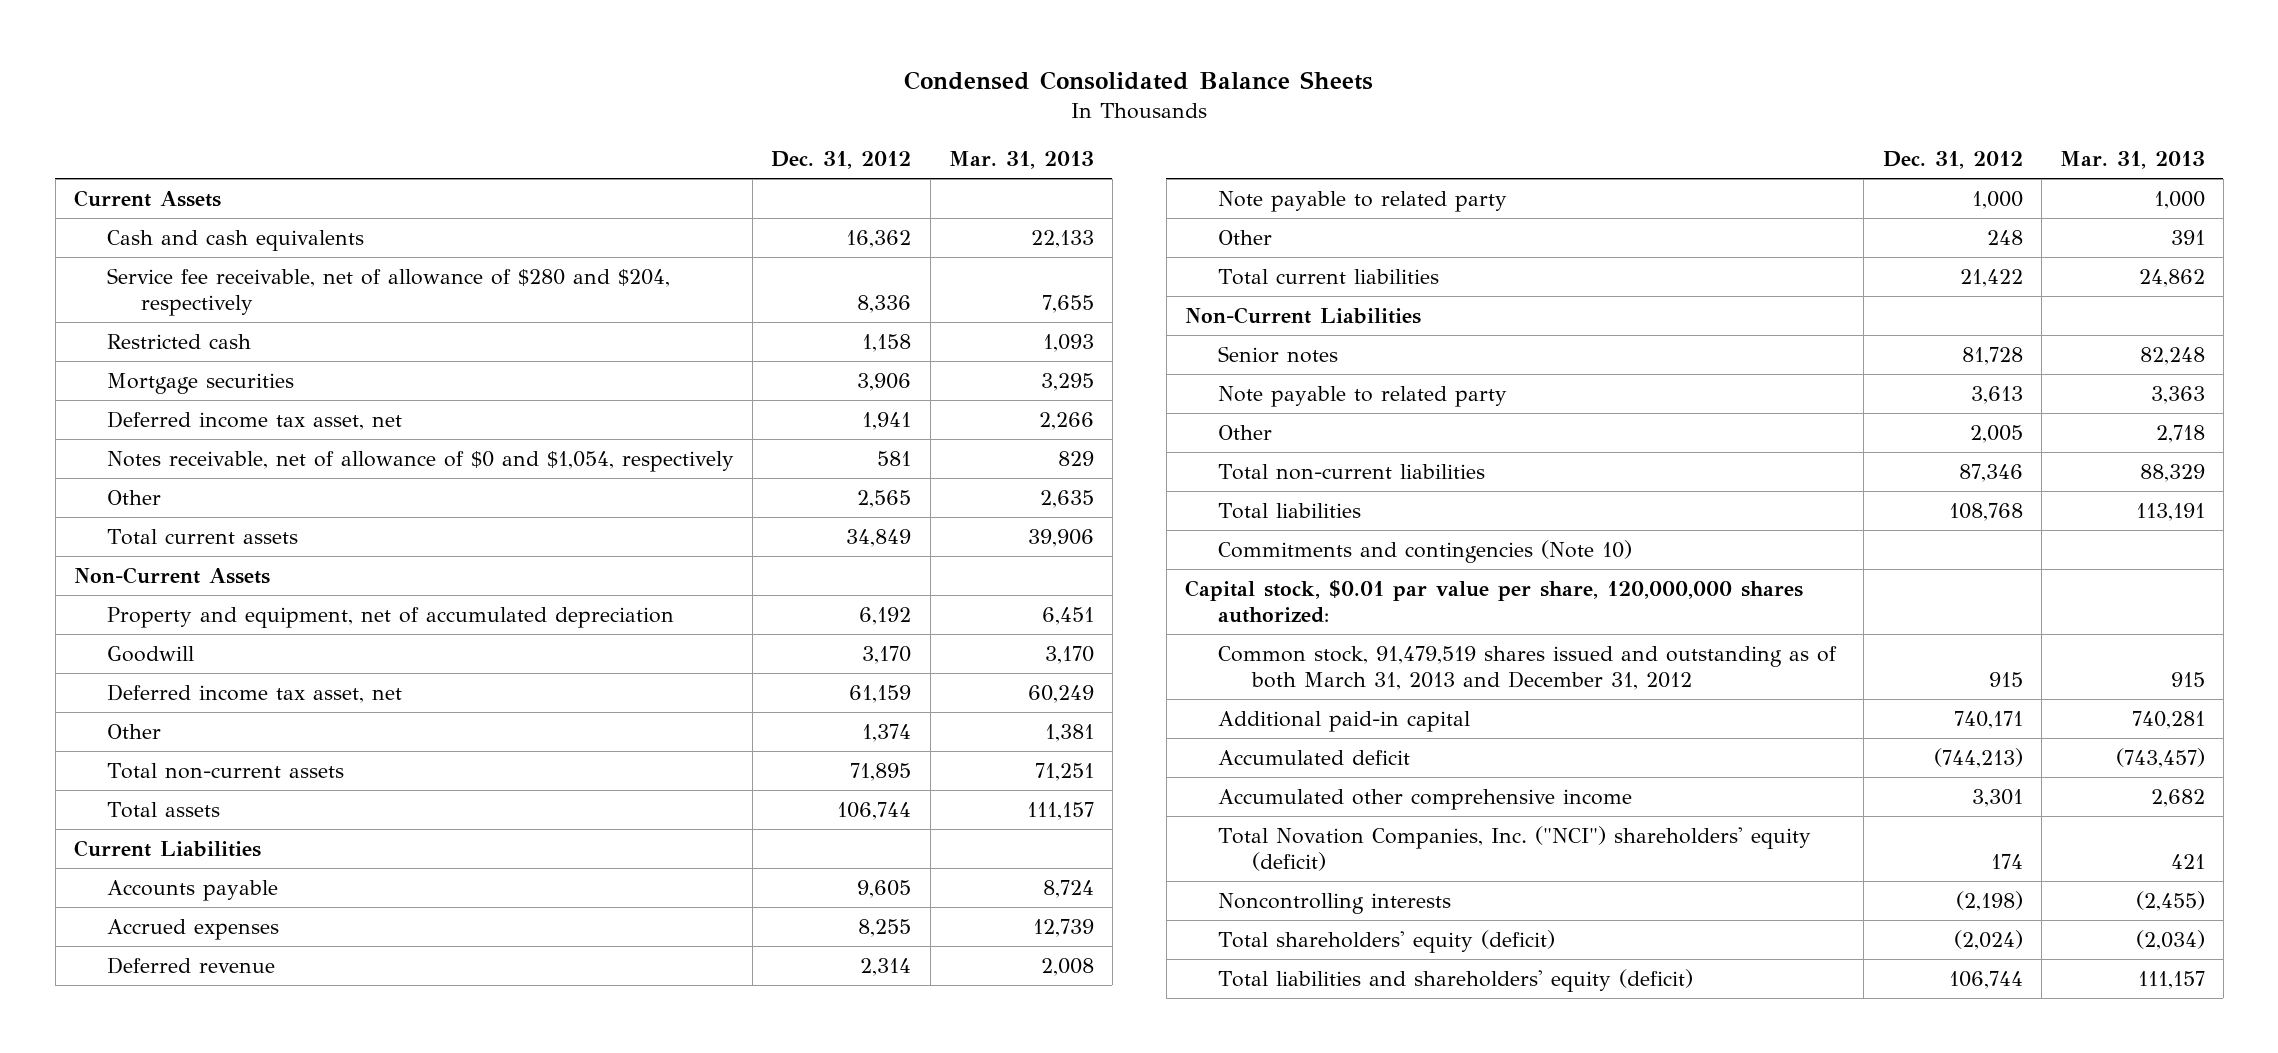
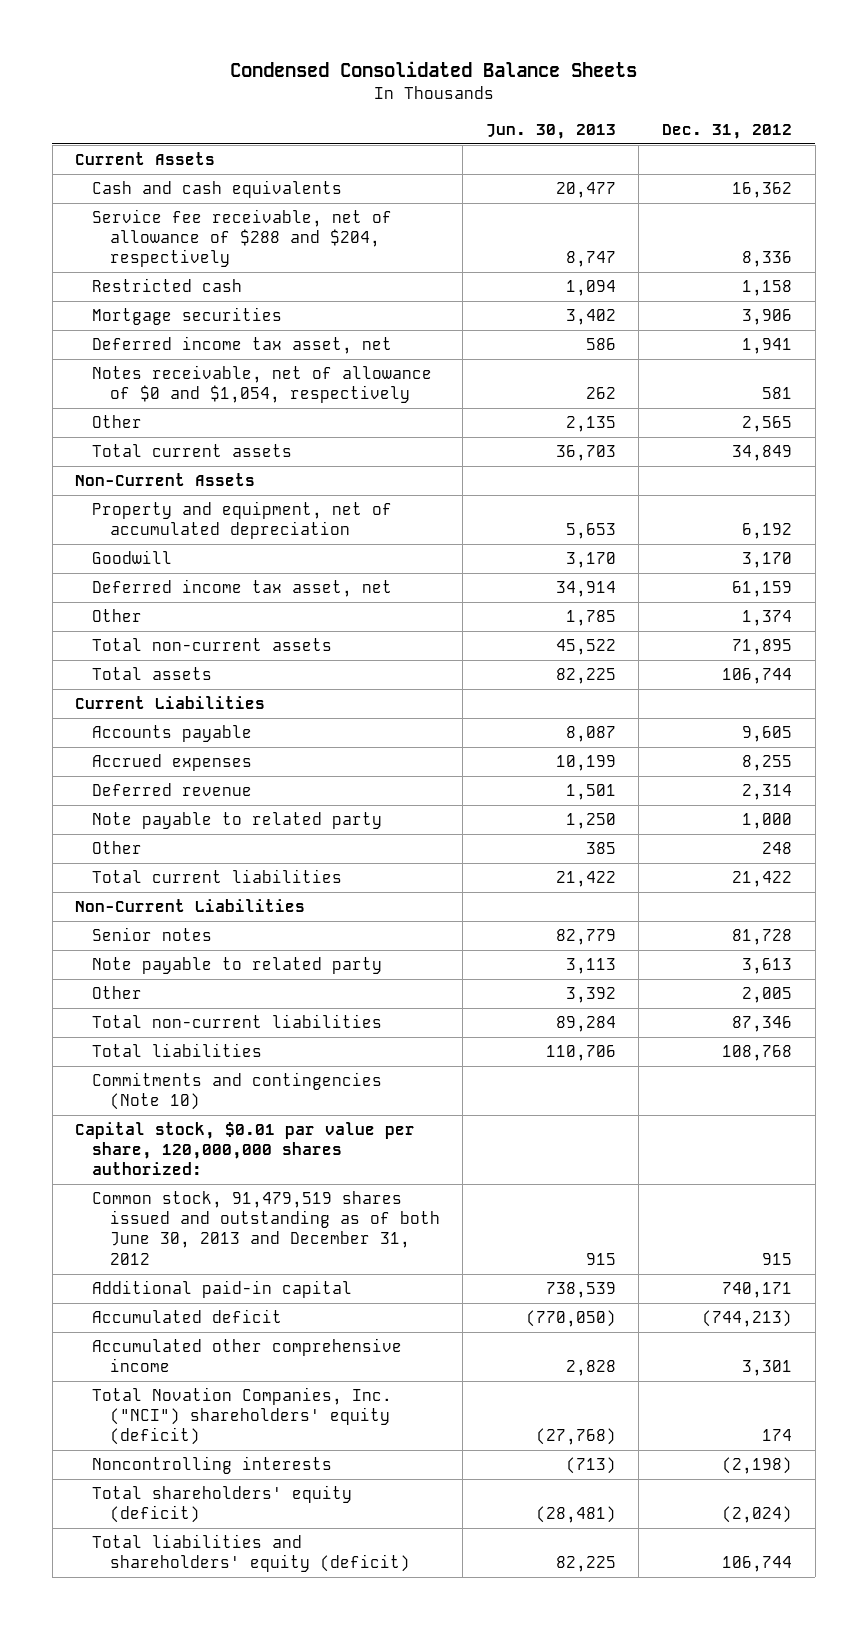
[948,151,1094,170] Mar. 31, 2013 -> none
none -> [485,123,616,139] Jun. 30, 2013
[107,267,671,317] Service fee receivable, net of allowance of $280 and $204, respectively -> [92,209,393,268] Service fee receivable, net of allowance of $288 and $204, respectively
[1218,645,1838,691] Common stock, 91,479,519 shares issued and outstanding as of both March 31, 2013 and December 31, 2012 -> [92,1191,440,1265] Common stock, 91,479,519 shares issued and outstanding as of both June 30, 2013 and December 31, 2012

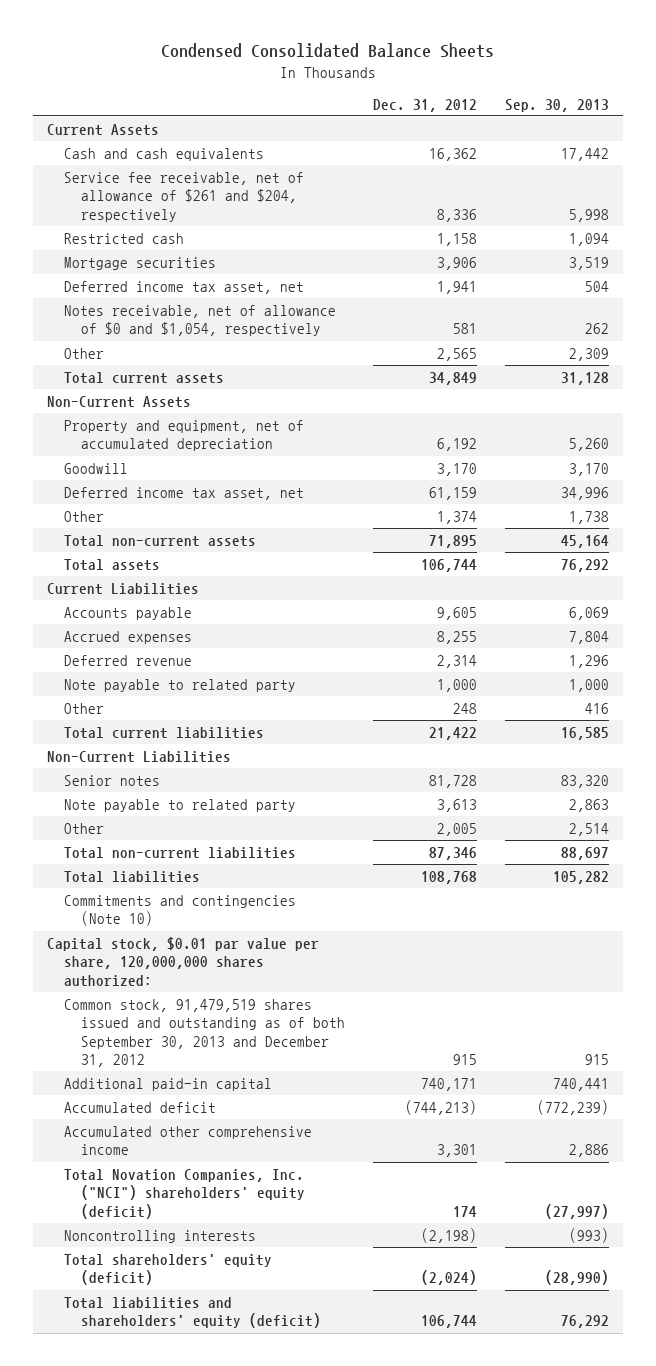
[485,123,616,139] Jun. 30, 2013 -> none
none -> [505,98,610,112] Sep. 30, 2013
[92,209,393,268] Service fee receivable, net of allowance of $288 and $204, respectively -> [64,171,305,222] Service fee receivable, net of allowance of $261 and $204, respectively
[92,1191,440,1265] Common stock, 91,479,519 shares issued and outstanding as of both June 30, 2013 and December 31, 2012 -> [64,998,346,1068] Common stock, 91,479,519 shares issued and outstanding as of both September 30, 2013 and December 31, 2012

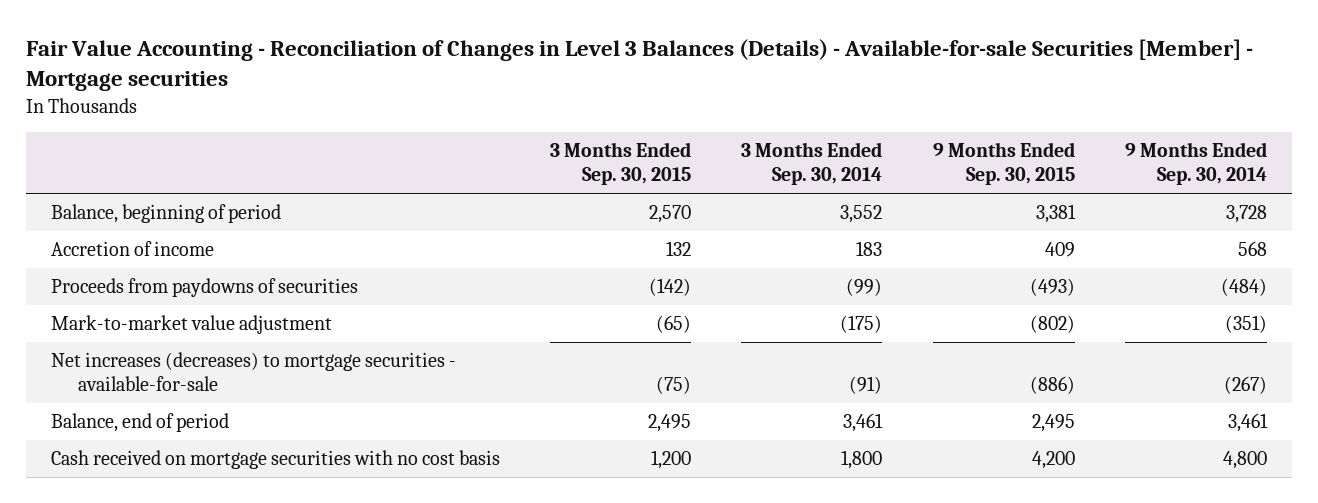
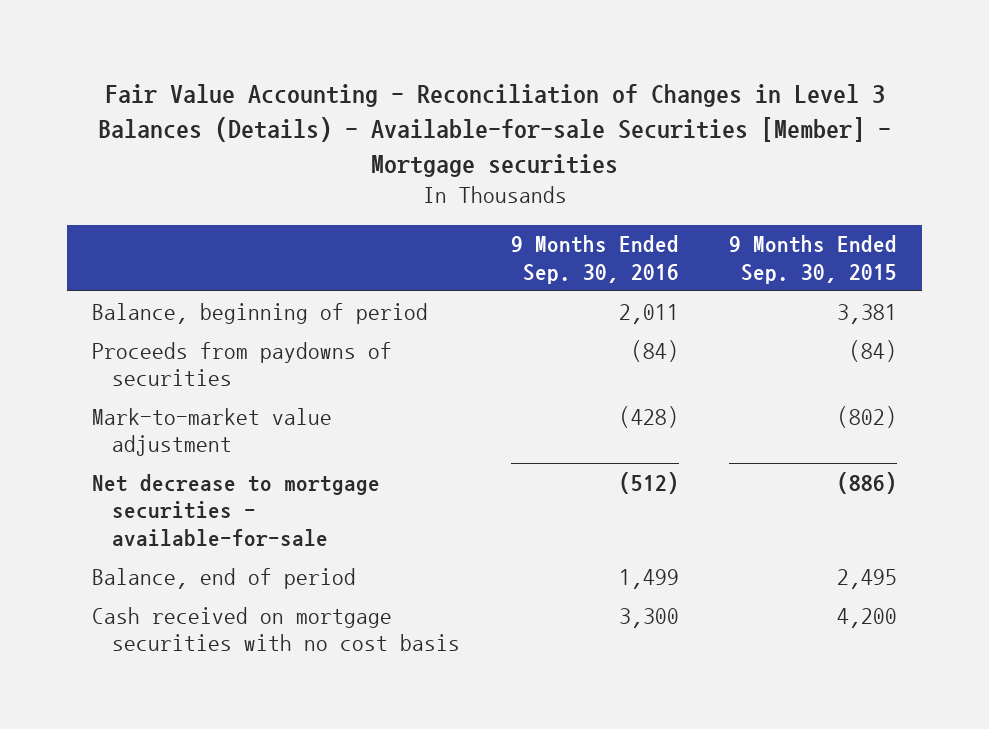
[550,142,692,186] 3 Months Ended Sep. 30, 2015 -> none
[741,142,883,186] 3 Months Ended Sep. 30, 2014 -> none
[1124,142,1267,186] 9 Months Ended Sep. 30, 2014 -> none
none -> [510,235,679,284] 9 Months Ended Sep. 30, 2016
[51,241,215,257] Accretion of income -> none
[1029,278,1075,297] (493) -> [848,339,897,362] (84)
[51,352,457,392] Net increases (decreases) to mortgage securities - available-for-sale -> [92,473,381,546] Net decrease to mortgage securities - available-for-sale

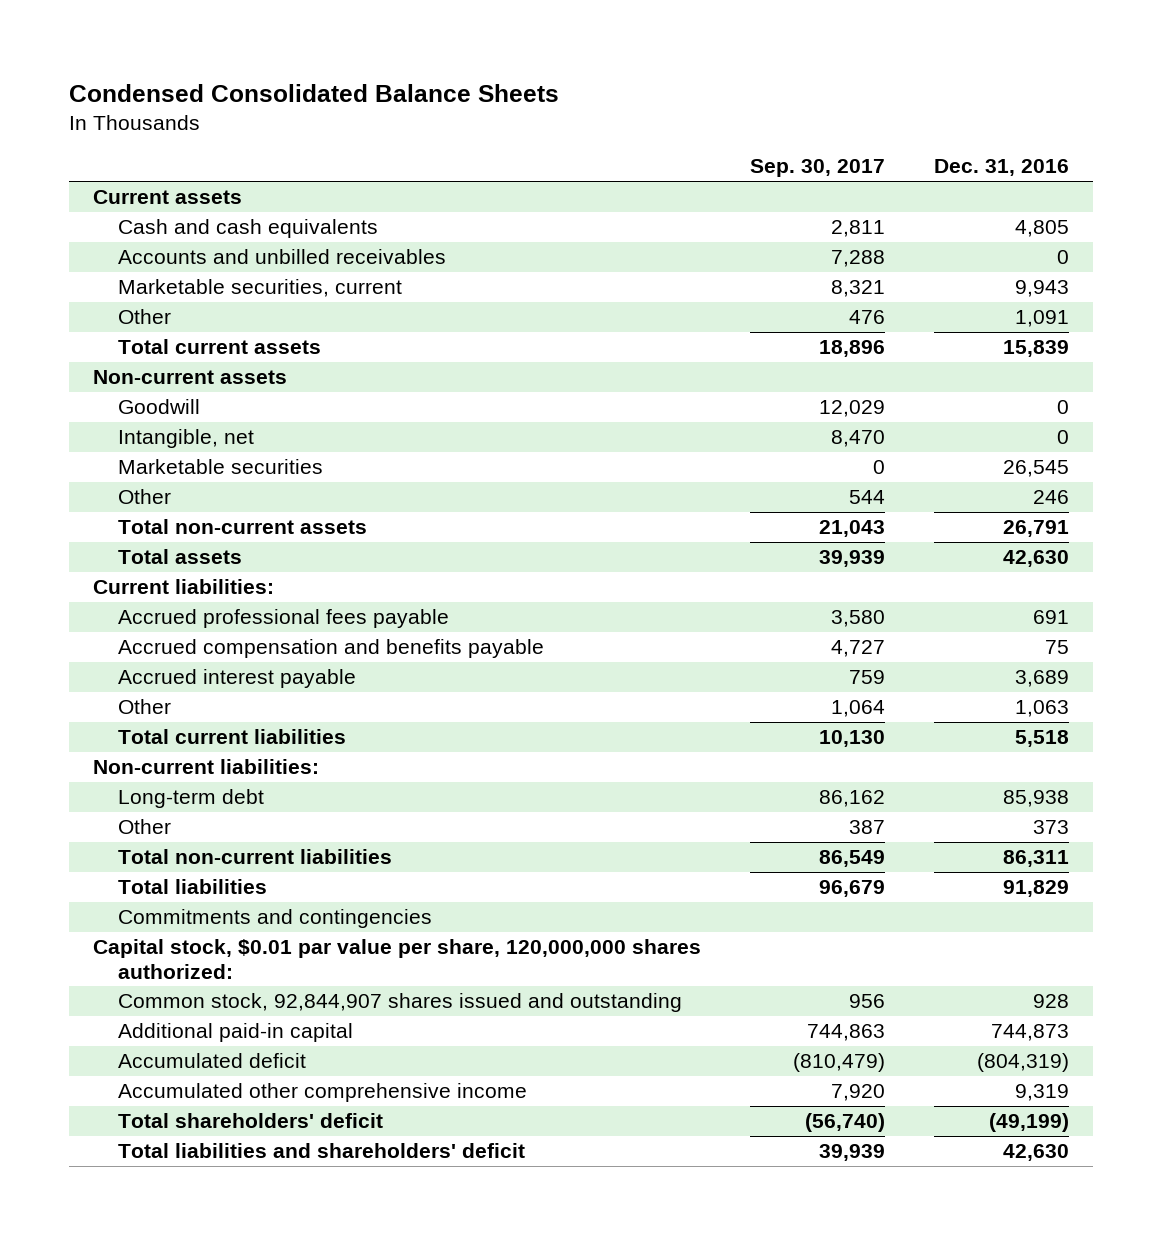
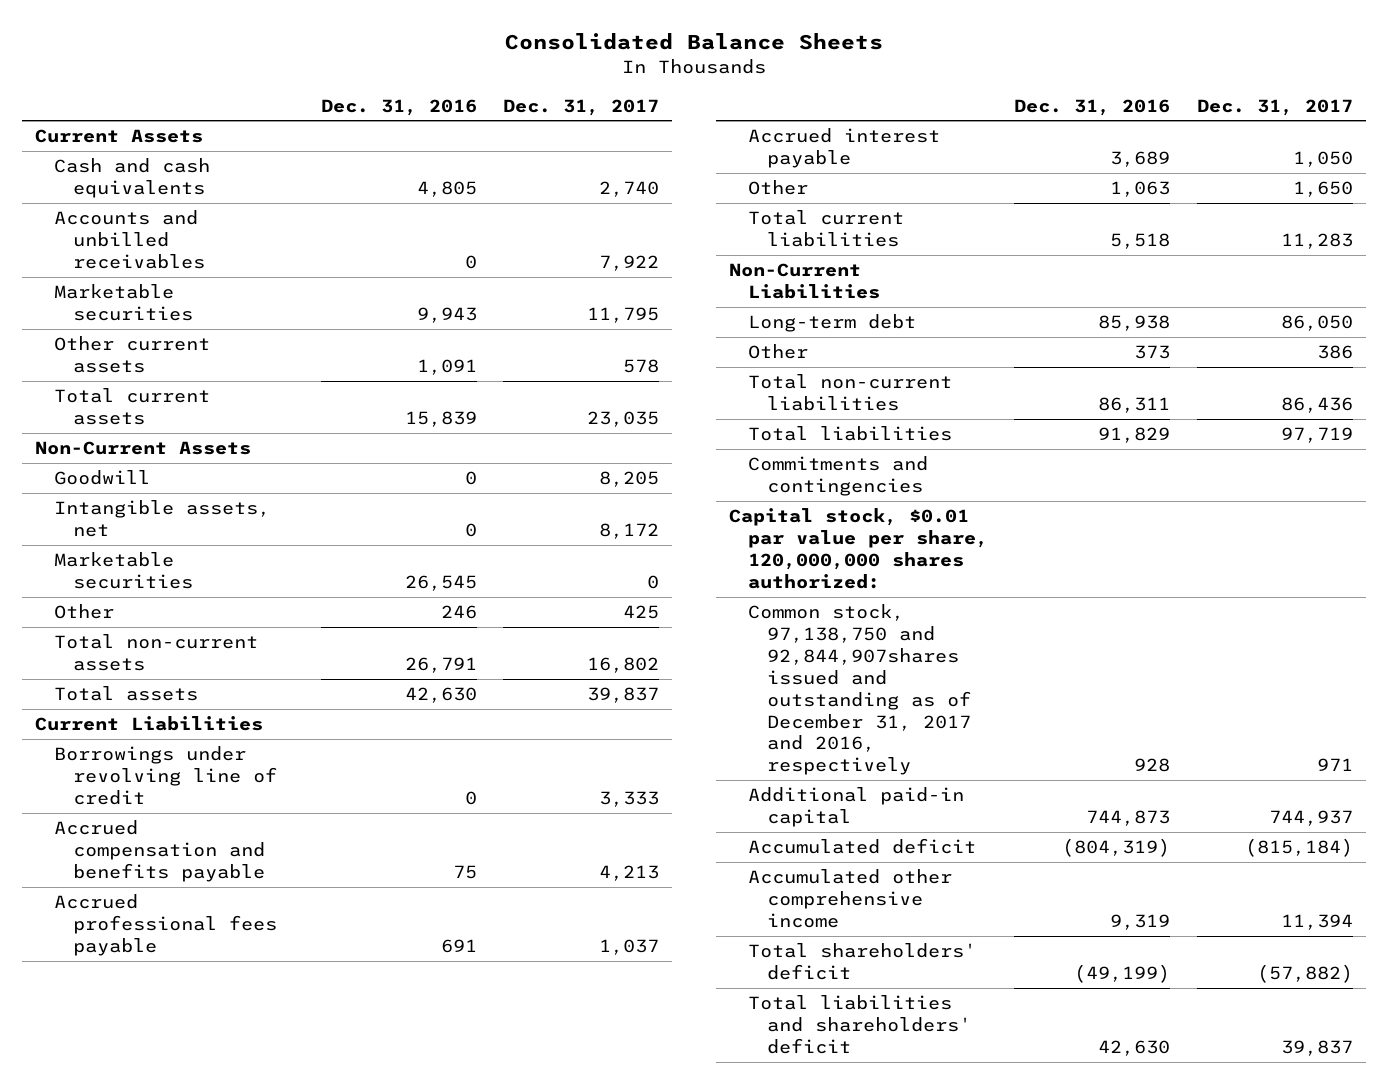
[68,83,559,102] Condensed Consolidated Balance Sheets -> [504,33,883,51] Consolidated Balance Sheets
[749,159,885,178] Sep. 30, 2017 -> none
none -> [502,98,659,116] Dec. 31, 2017
[93,190,243,205] Current assets -> [35,129,204,144] Current Assets
[117,279,402,298] Marketable securities, current -> [54,284,194,321] Marketable securities
[117,309,171,325] Other -> [54,336,211,373] Other current assets
[93,370,288,385] Non-current assets -> [35,441,252,456] Non-Current Assets
[117,429,254,449] Intangible, net -> [54,500,271,537] Intangible assets, net
[93,579,275,595] Current liabilities: -> [35,716,264,732] Current Liabilities
none -> [54,746,278,805] Borrowings under revolving line of credit
[117,609,449,629] Accrued professional fees payable -> [54,894,278,956] Accrued professional fees payable
[93,759,320,775] Non-current liabilities: -> [729,263,881,299] Non-Current Liabilities
[117,993,682,1013] Common stock, 92,844,907 shares issued and outstanding -> [748,604,971,776] Common stock, 97,138,750 and 92,844,907shares issued and outstanding as of December 31, 2017 and 2016, respectively

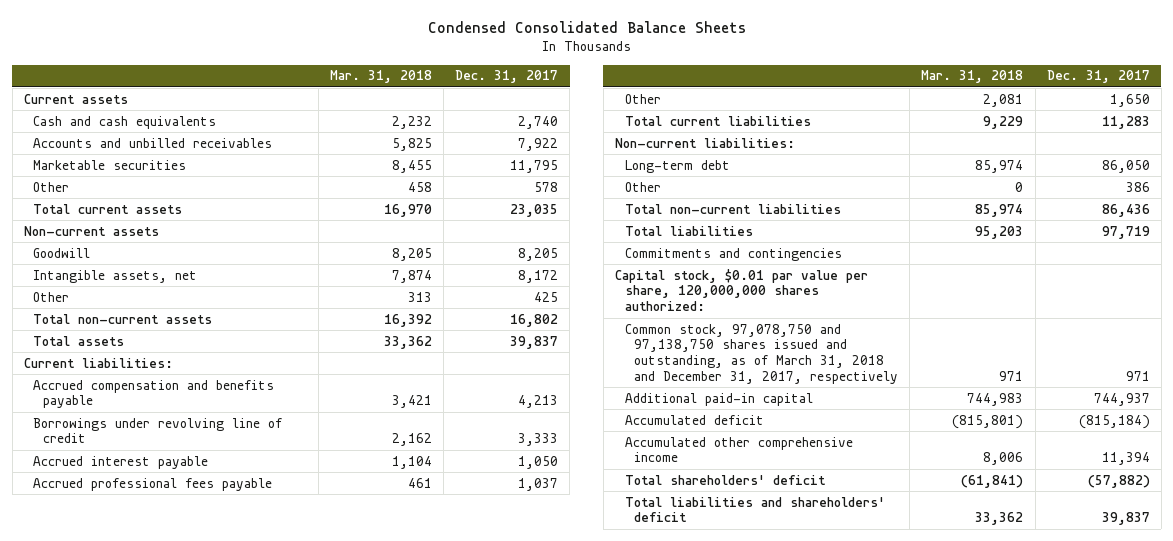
[504,33,883,51] Consolidated Balance Sheets -> [427,20,746,33] Condensed Consolidated Balance Sheets
[320,98,477,116] Dec. 31, 2016 -> none
none -> [330,70,433,84] Mar. 31, 2018
[35,129,204,144] Current Assets -> [23,93,128,104] Current assets
[54,336,211,373] Other current assets -> [33,181,70,192] Other
[35,441,252,456] Non-Current Assets -> [23,225,159,236] Non-current assets
[54,552,194,589] Marketable securities -> none
[35,716,264,732] Current Liabilities -> [23,357,173,368] Current liabilities:
[54,746,278,805] Borrowings under revolving line of credit -> [33,417,283,444] Borrowings under revolving line of credit
[54,894,278,956] Accrued professional fees payable -> [33,477,273,491] Accrued professional fees payable
[729,263,881,299] Non-Current Liabilities -> [615,137,796,148] Non-current liabilities:
[748,604,971,776] Common stock, 97,138,750 and 92,844,907shares issued and outstanding as of December 31, 2017 and 2016, respectively -> [624,323,899,385] Common stock, 97,078,750 and 97,138,750 shares issued and outstanding, as of March 31, 2018 and December 31, 2017, respectively

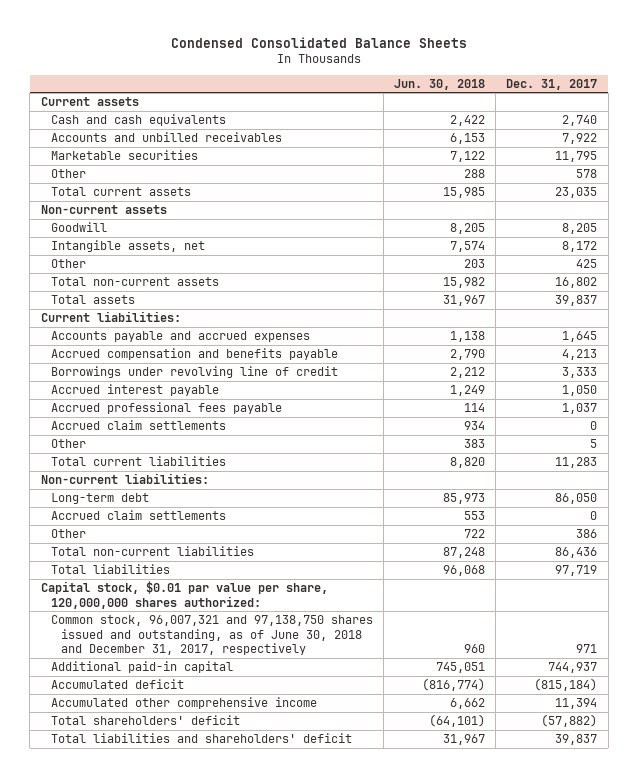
[330,70,433,84] Mar. 31, 2018 -> none
none -> [394,78,486,90] Jun. 30, 2018
none -> [50,330,310,342] Accounts payable and accrued expenses
none -> [50,419,226,430] Accrued claim settlements
[1109,93,1150,107] 1,650 -> [590,438,598,448] 5
none -> [50,509,226,520] Accrued claim settlements
[624,247,842,261] Commitments and contingencies -> none
[624,323,899,385] Common stock, 97,078,750 and 97,138,750 shares issued and outstanding, as of March 31, 2018 and December 31, 2017, respectively -> [50,614,373,656] Common stock, 96,007,321 and 97,138,750 shares issued and outstanding, as of June 30, 2018 and December 31, 2017, respectively

